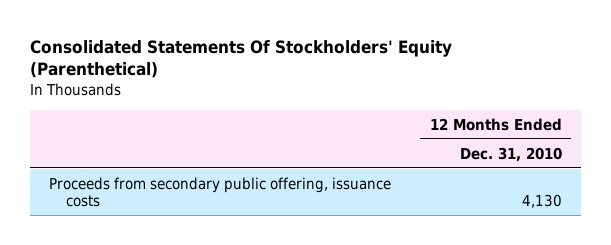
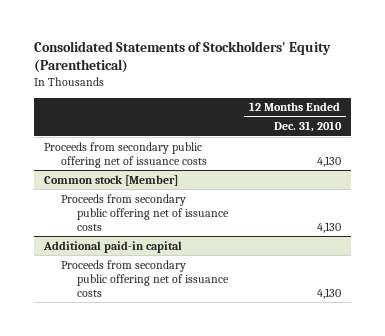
[29,39,452,79] Consolidated Statements Of Stockholders' Equity (Parenthetical) -> [33,40,331,74] Consolidated Statements of Stockholders' Equity (Parenthetical)
[49,176,392,208] Proceeds from secondary public offering, issuance costs -> [44,141,207,168] Proceeds from secondary public offering net of issuance costs
none -> [44,174,179,186] Common stock [Member]
none -> [60,193,230,231] Proceeds from secondary public offering net of issuance costs
none -> [43,240,183,253] Additional paid-in capital
none -> [60,259,230,297] Proceeds from secondary public offering net of issuance costs

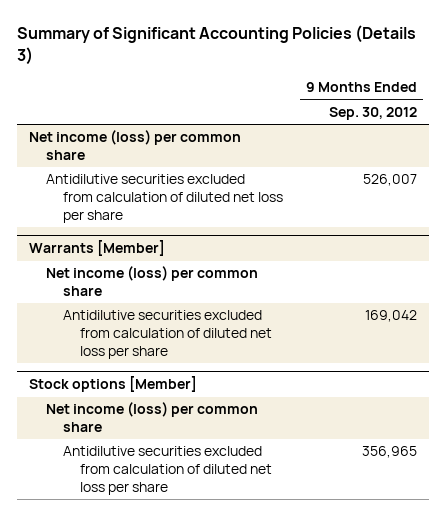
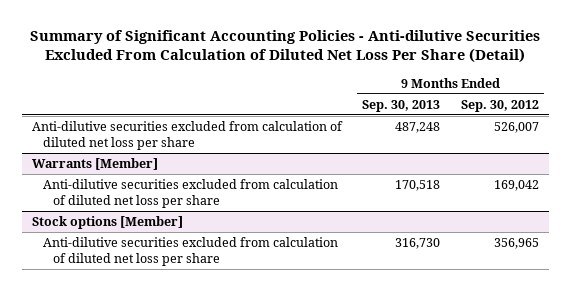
[17,25,417,65] Summary of Significant Accounting Policies (Details 3) -> [30,29,541,64] Summary of Significant Accounting Policies - Anti-dilutive Securities Excluded From Calculation of Diluted Net Loss Per Share (Detail)
none -> [362,99,441,112] Sep. 30, 2013
[28,130,241,161] Net income (loss) per common share -> none
[45,174,283,223] Antidilutive securities excluded from calculation of diluted net loss per share -> [31,121,343,151] Anti-dilutive securities excluded from calculation of diluted net loss per share
[45,266,258,297] Net income (loss) per common share -> none
[62,310,273,359] Antidilutive securities excluded from calculation of diluted net loss per share -> [42,179,338,209] Anti-dilutive securities excluded from calculation of diluted net loss per share
[45,402,258,433] Net income (loss) per common share -> none
[62,446,273,495] Antidilutive securities excluded from calculation of diluted net loss per share -> [42,237,338,267] Anti-dilutive securities excluded from calculation of diluted net loss per share

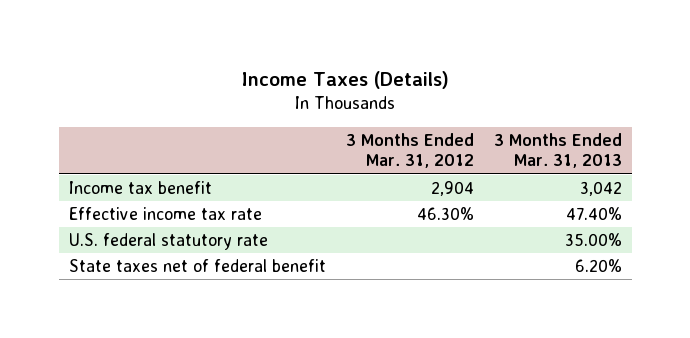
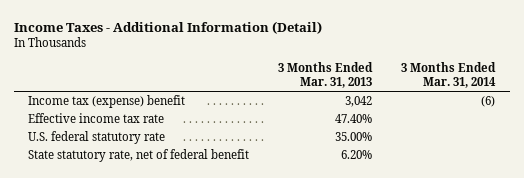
[242,70,450,89] Income Taxes (Details) -> [13,20,322,34] Income Taxes - Additional Information (Detail)
[345,132,474,169] 3 Months Ended Mar. 31, 2012 -> none
none -> [401,61,497,89] 3 Months Ended Mar. 31, 2014
[68,181,212,195] Income tax benefit -> [28,95,186,109] Income tax (expense) benefit
[68,259,326,273] State taxes net of federal benefit -> [28,149,250,163] State statutory rate, net of federal benefit

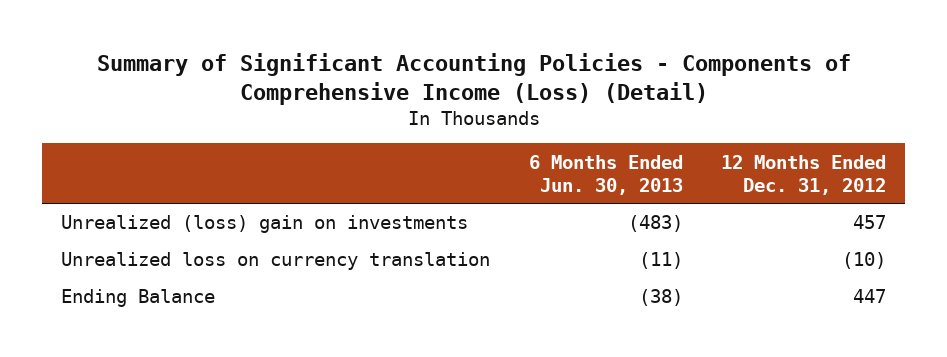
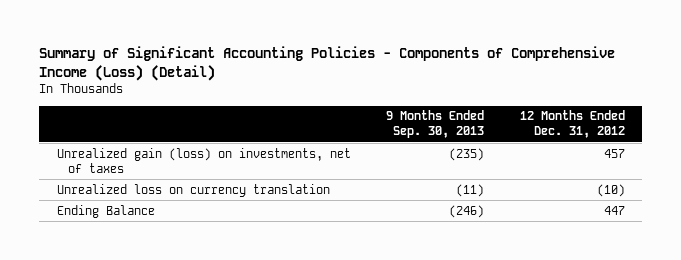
[528,154,683,195] 6 Months Ended Jun. 30, 2013 -> none
none -> [386,110,485,139] 9 Months Ended Sep. 30, 2013
[61,215,469,234] Unrealized (loss) gain on investments -> [56,147,351,173] Unrealized gain (loss) on investments, net of taxes

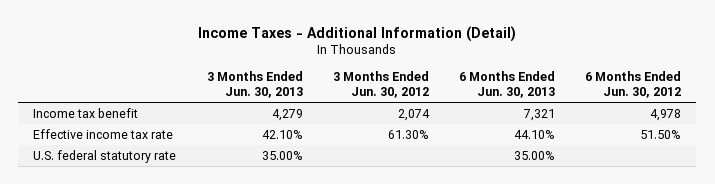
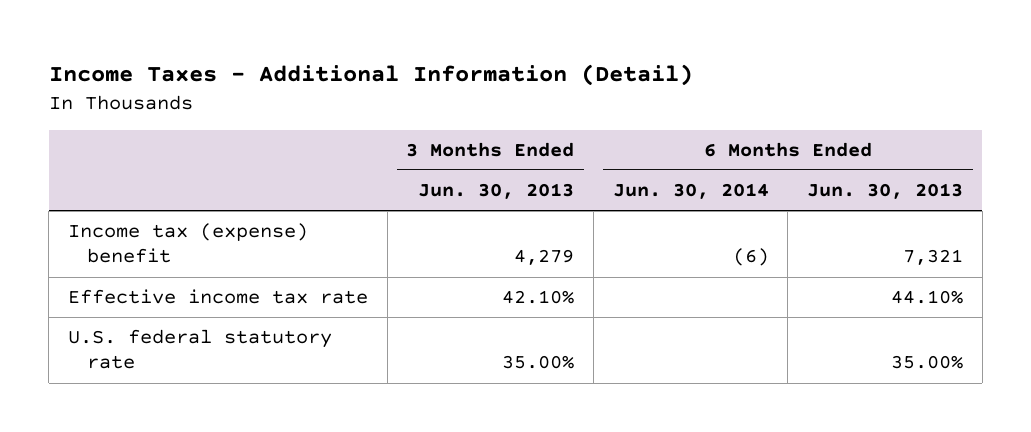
[332,71,429,99] 3 Months Ended Jun. 30, 2012 -> none
[585,71,682,99] 6 Months Ended Jun. 30, 2012 -> none
none -> [612,183,769,200] Jun. 30, 2014
[33,107,139,118] Income tax benefit -> [68,223,309,264] Income tax (expense) benefit

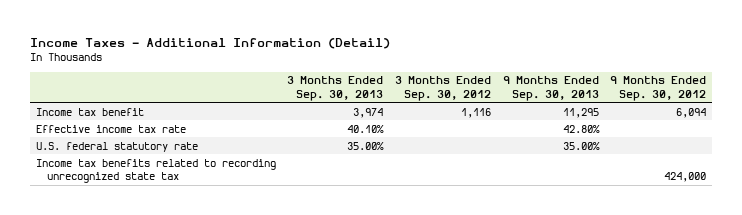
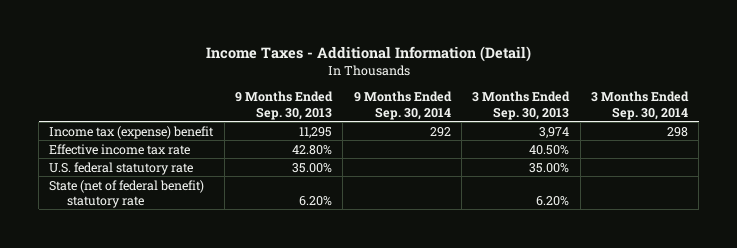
[395,76,492,101] 3 Months Ended Sep. 30, 2012 -> none
[610,76,707,101] 9 Months Ended Sep. 30, 2012 -> none
none -> [353,91,452,120] 9 Months Ended Sep. 30, 2014
none -> [590,91,689,120] 3 Months Ended Sep. 30, 2014
[35,107,144,116] Income tax benefit -> [49,125,215,139] Income tax (expense) benefit
[347,124,385,133] 40.10% -> [529,144,570,155] 40.50%
[35,158,276,184] Income tax benefits related to recording unrecognized state tax -> none
none -> [49,179,205,208] State (net of federal benefit) statutory rate

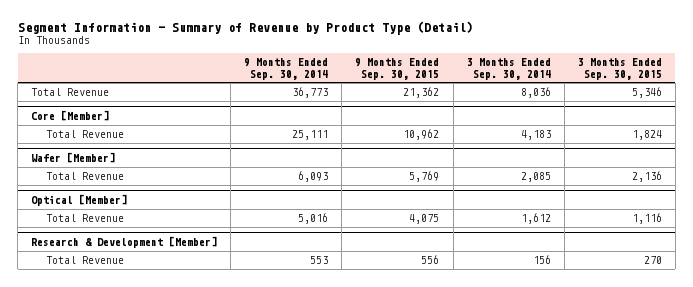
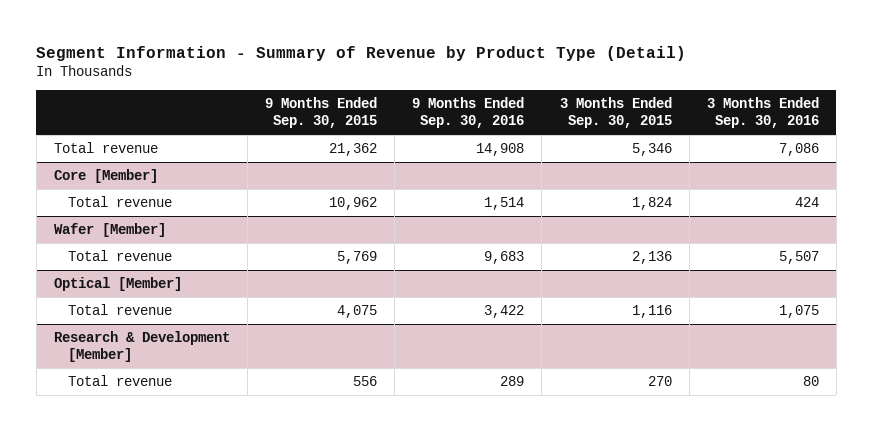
[244,58,329,80] 9 Months Ended Sep. 30, 2014 -> none
[466,58,551,80] 3 Months Ended Sep. 30, 2014 -> none
none -> [412,97,525,129] 9 Months Ended Sep. 30, 2016
none -> [706,97,819,129] 3 Months Ended Sep. 30, 2016
[31,88,110,97] Total Revenue -> [53,141,158,153] Total revenue
[45,130,124,139] Total Revenue -> [67,195,172,207] Total revenue
[45,172,124,181] Total Revenue -> [67,249,172,261] Total revenue
[45,214,124,223] Total Revenue -> [67,303,172,315] Total revenue
[45,256,124,265] Total Revenue -> [67,374,172,386] Total revenue

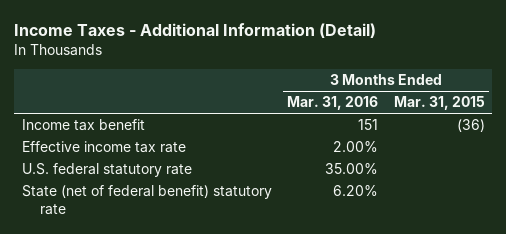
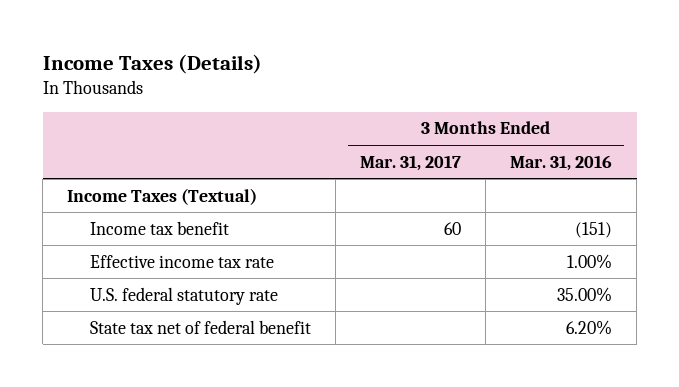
[13,22,376,38] Income Taxes - Additional Information (Detail) -> [42,54,262,75] Income Taxes (Details)
[393,96,485,111] Mar. 31, 2015 -> none
none -> [360,154,462,171] Mar. 31, 2017
none -> [67,187,258,205] Income Taxes (Textual)
[358,119,379,131] 151 -> [575,221,613,238] (151)
[333,141,379,153] 2.00% -> [567,253,613,269] 1.00%
[21,185,272,216] State (net of federal benefit) statutory rate -> [90,319,312,334] State tax net of federal benefit

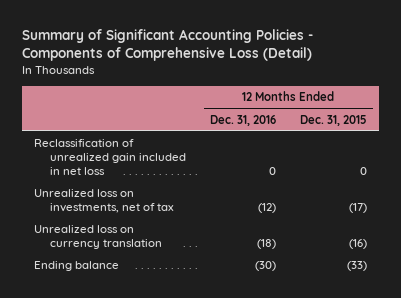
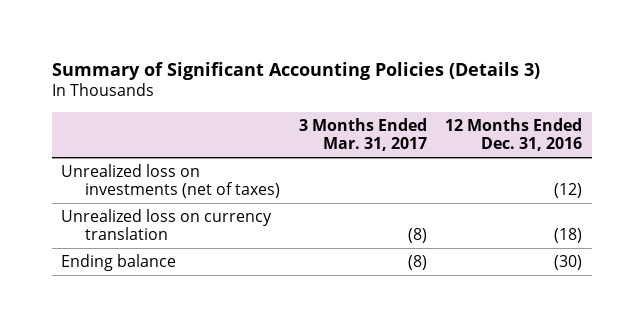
[21,29,313,62] Summary of Significant Accounting Policies - Components of Comprehensive Loss (Detail) -> [51,61,540,80] Summary of Significant Accounting Policies (Details 3)
[299,114,367,126] Dec. 31, 2015 -> none
none -> [298,117,427,151] 3 Months Ended Mar. 31, 2017
[33,139,186,176] Reclassification of unrealized gain included in net loss -> none
[33,189,174,214] Unrealized loss on investments, net of tax -> [61,164,280,199] Unrealized loss on investments (net of taxes)

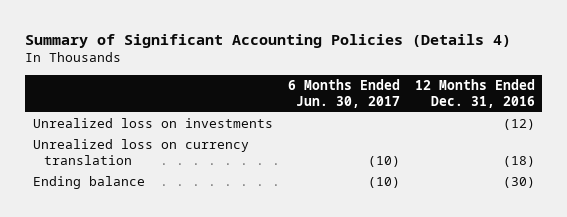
[51,61,540,80] Summary of Significant Accounting Policies (Details 3) -> [24,33,511,48] Summary of Significant Accounting Policies (Details 4)
[298,117,427,151] 3 Months Ended Mar. 31, 2017 -> none
none -> [287,79,400,109] 6 Months Ended Jun. 30, 2017
[61,164,280,199] Unrealized loss on investments (net of taxes) -> [32,117,273,128] Unrealized loss on investments

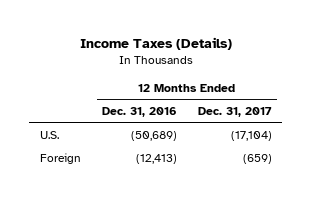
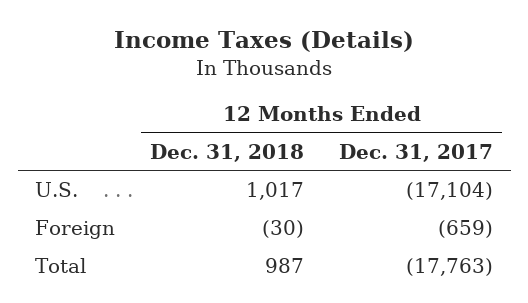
[101,106,177,117] Dec. 31, 2016 -> none
none -> [150,143,305,162] Dec. 31, 2018
none -> [35,258,87,274] Total

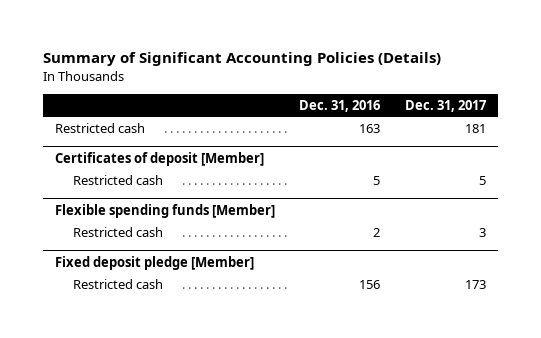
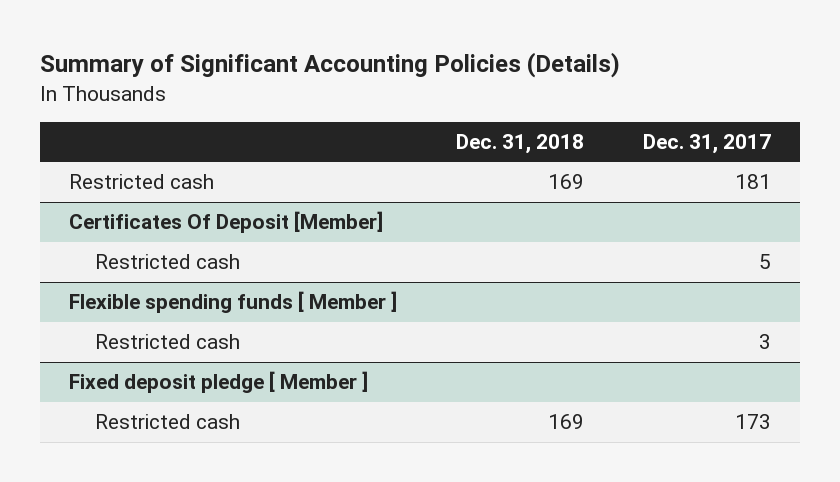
[299,99,381,112] Dec. 31, 2016 -> none
none -> [455,134,584,155] Dec. 31, 2018
[55,151,265,166] Certificates of deposit [Member] -> [69,211,384,234] Certificates Of Deposit [Member]
[55,203,276,218] Flexible spending funds [Member] -> [69,291,398,314] Flexible spending funds [ Member ]
[55,255,255,270] Fixed deposit pledge [Member] -> [69,371,369,394] Fixed deposit pledge [ Member ]

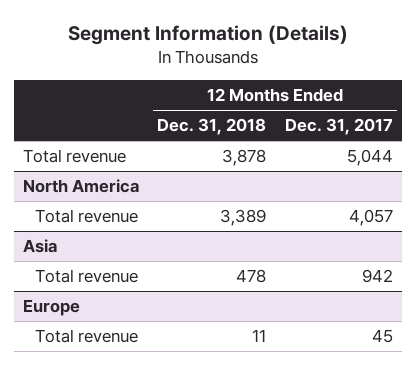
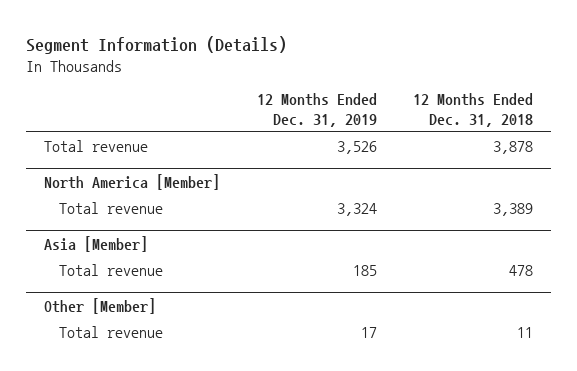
[284,118,393,136] Dec. 31, 2017 -> none
none -> [256,93,377,127] 12 Months Ended Dec. 31, 2019
[23,179,140,194] North America -> [44,173,221,190] North America [Member]
[23,239,58,254] Asia -> [44,235,149,252] Asia [Member]
[23,299,81,317] Europe -> none
none -> [44,297,157,314] Other [Member]

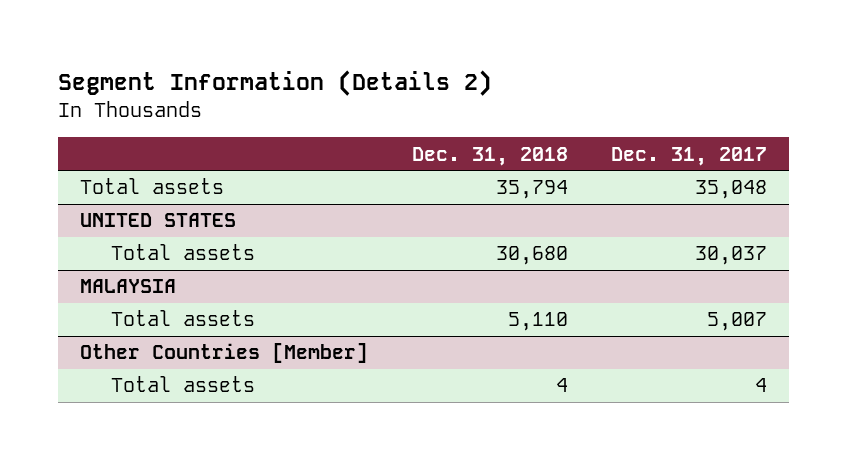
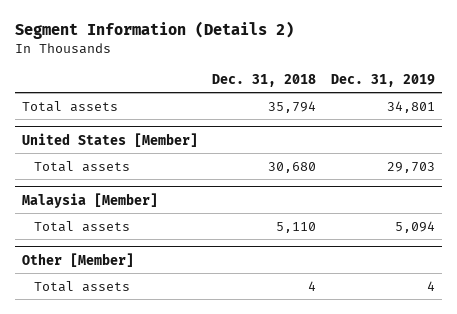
[611,146,768,166] Dec. 31, 2017 -> none
none -> [330,73,435,87] Dec. 31, 2019
[80,213,237,228] UNITED STATES -> [22,132,199,147] United States [Member]
[80,279,177,294] MALAYSIA -> [22,192,159,208] Malaysia [Member]
[80,343,369,364] Other Countries [Member] -> [22,252,135,267] Other [Member]

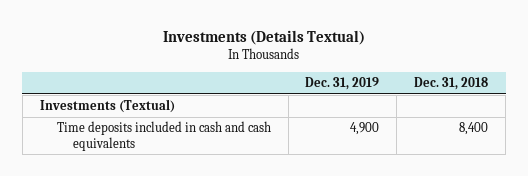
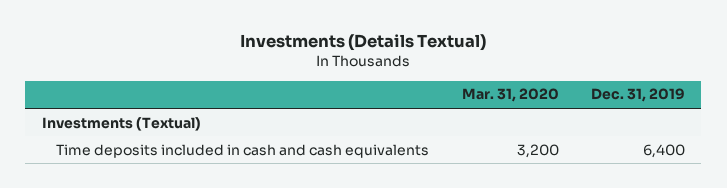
[414,77,489,91] Dec. 31, 2018 -> none
none -> [461,88,559,103] Mar. 31, 2020
[350,122,380,136] 4,900 -> [642,143,685,158] 6,400

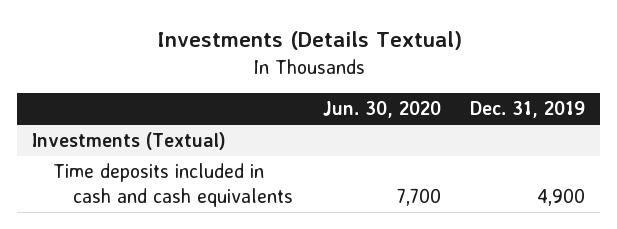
[461,88,559,103] Mar. 31, 2020 -> none
none -> [322,101,441,119] Jun. 30, 2020
[642,143,685,158] 6,400 -> [537,187,586,206] 4,900

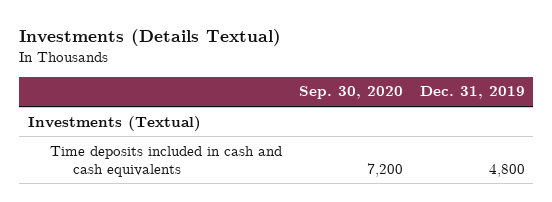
[322,101,441,119] Jun. 30, 2020 -> none
none -> [299,86,404,100] Sep. 30, 2020
[537,187,586,206] 4,900 -> [488,163,525,177] 4,800

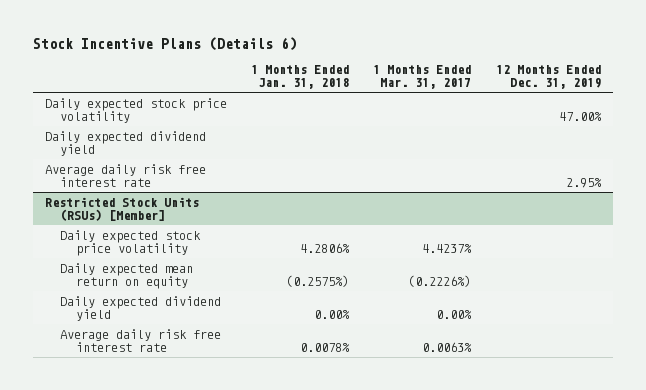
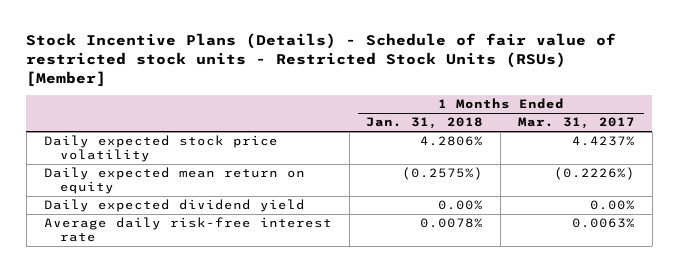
[33,37,298,52] Stock Incentive Plans (Details 6) -> [26,33,617,86] Stock Incentive Plans (Details) - Schedule of fair value of restricted stock units - Restricted Stock Units (RSUs) [Member]
[495,64,601,89] 12 Months Ended Dec. 31, 2019 -> none
[45,97,228,123] Daily expected stock price volatility -> none
[45,130,207,156] Daily expected dividend yield -> none
[45,163,207,187] Average daily risk free interest rate -> none
[45,196,200,221] Restricted Stock Units (RSUs) [Member] -> none
[60,328,222,352] Average daily risk free interest rate -> [43,217,332,243] Average daily risk-free interest rate

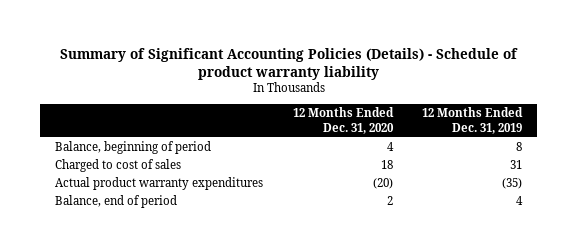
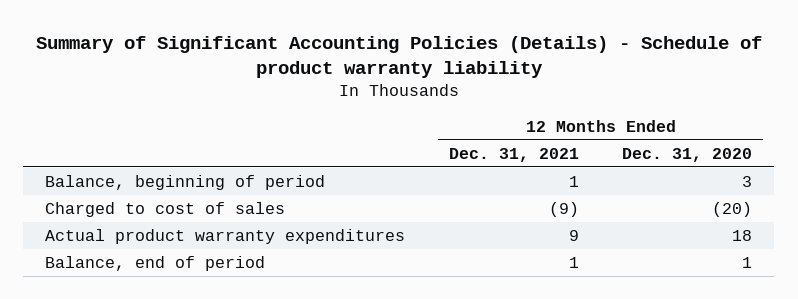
[422,107,524,134] 12 Months Ended Dec. 31, 2019 -> none
none -> [448,147,579,162] Dec. 31, 2021
[386,142,394,152] 4 -> [742,175,753,187] 3
[380,160,393,170] 18 -> [712,201,753,217] (20)
[372,178,393,190] (20) -> [732,229,753,241] 18
[386,196,393,206] 2 -> [742,256,753,268] 1

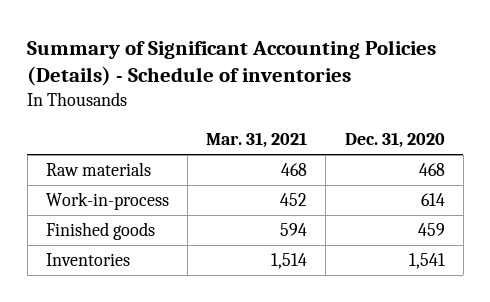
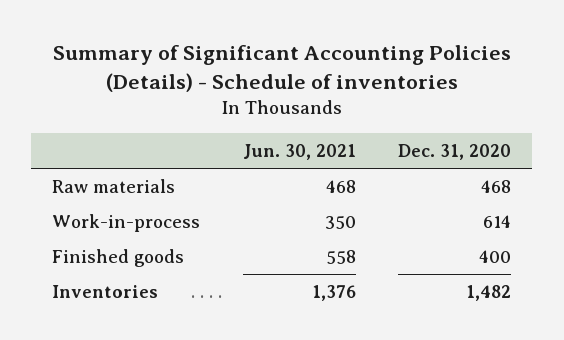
[206,132,308,149] Mar. 31, 2021 -> none
none -> [242,143,356,160] Jun. 30, 2021
[417,223,445,237] 459 -> [479,250,512,264] 400
[408,253,445,270] 1,541 -> [466,285,512,302] 1,482

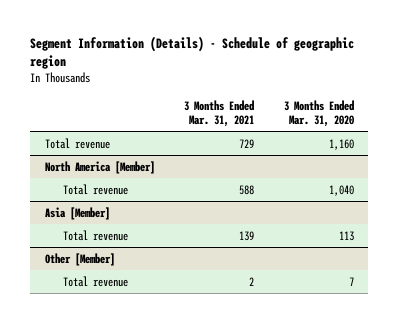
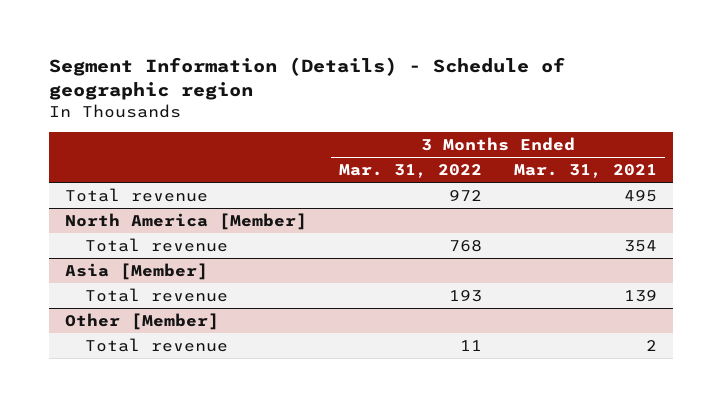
[283,99,354,127] 3 Months Ended Mar. 31, 2020 -> none
none -> [338,163,482,178] Mar. 31, 2022
[239,138,255,148] 729 -> [623,189,657,202] 495
[239,184,255,195] 588 -> [623,239,657,252] 354

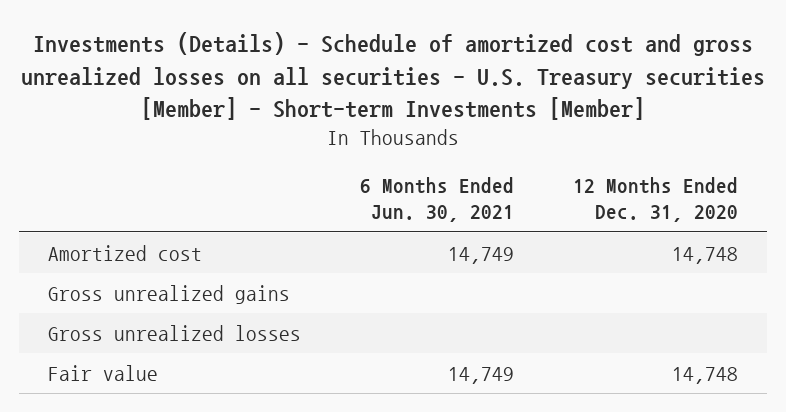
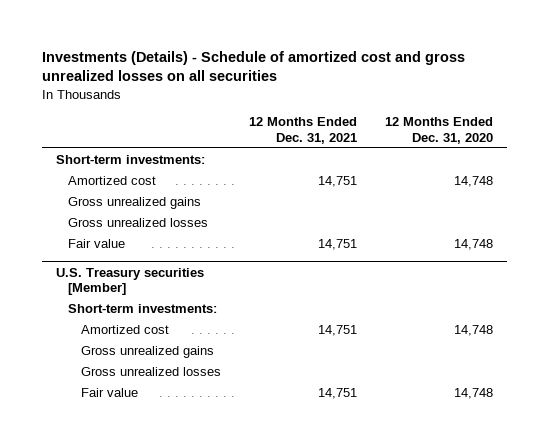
[20,32,765,121] Investments (Details) - Schedule of amortized cost and gross unrealized losses on all securities - U.S. Treasury securities [Member] - Short-term Investments [Member] -> [41,50,465,82] Investments (Details) - Schedule of amortized cost and gross unrealized losses on all securities
[359,177,514,223] 6 Months Ended Jun. 30, 2021 -> none
none -> [248,117,357,144] 12 Months Ended Dec. 31, 2021
none -> [55,154,205,164] Short-term investments:
none -> [55,267,204,296] U.S. Treasury securities [Member]
none -> [68,303,218,313] Short-term investments:
none -> [81,324,170,334] Amortized cost
none -> [81,345,215,358] Gross unrealized gains
none -> [81,366,222,376] Gross unrealized losses
none -> [81,387,139,397] Fair value

